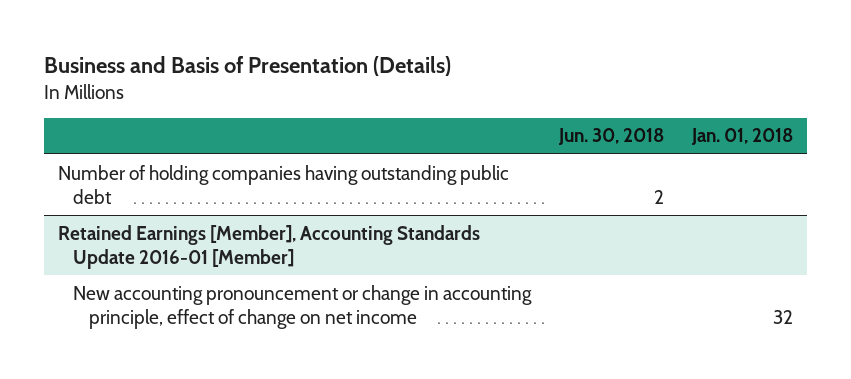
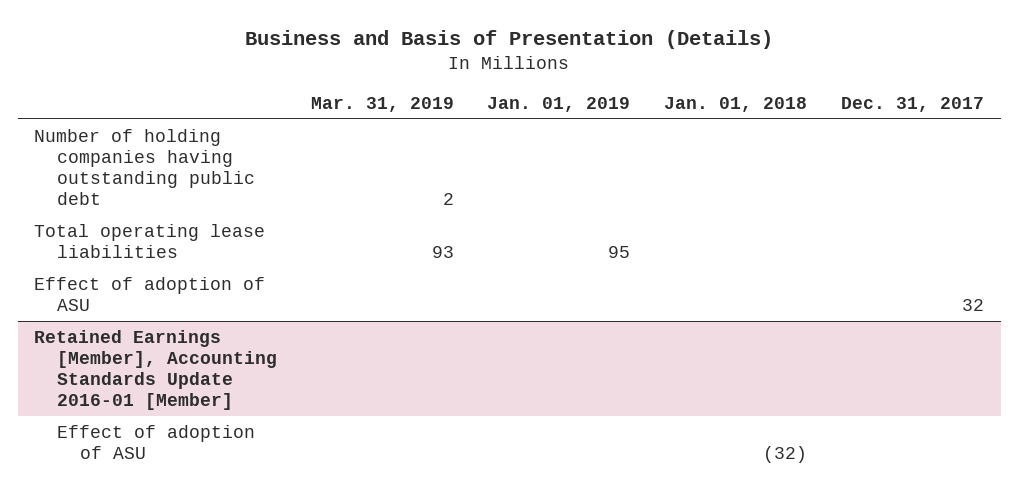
[558,128,665,146] Jun. 30, 2018 -> none
none -> [310,96,454,112] Mar. 31, 2019
none -> [487,96,631,112] Jan. 01, 2019
none -> [840,96,984,112] Dec. 31, 2017
none -> [34,223,266,258] Total operating lease liabilities
none -> [34,276,266,311] Effect of adoption of ASU
[73,284,533,329] New accounting pronouncement or change in accounting principle, effect of change on net income -> none
none -> [57,424,256,459] Effect of adoption of ASU

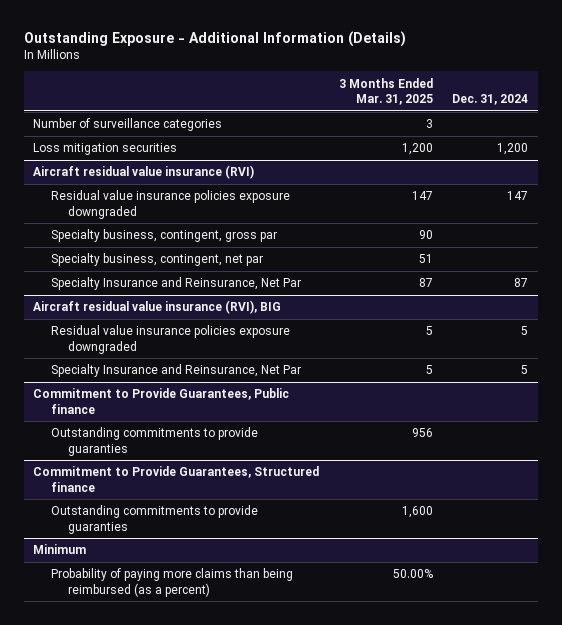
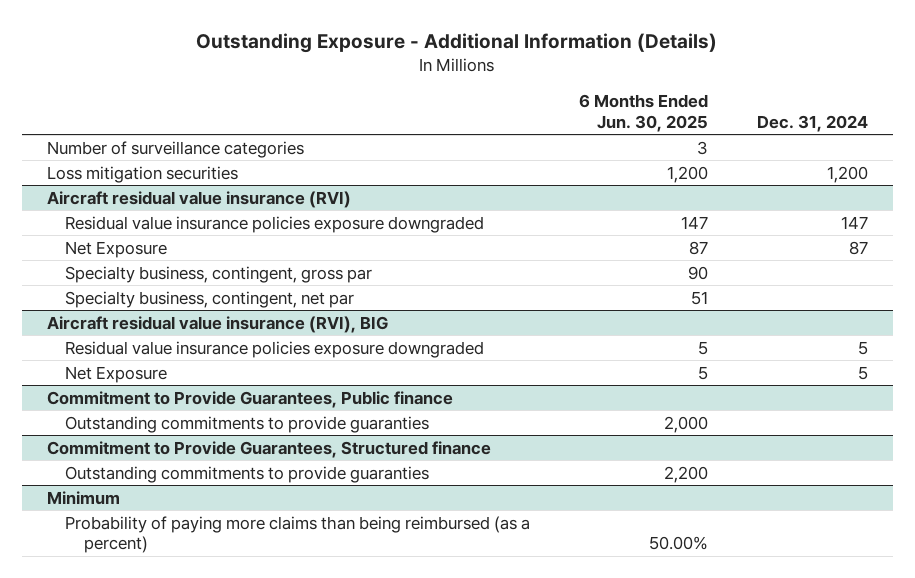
[338,77,433,105] 3 Months Ended Mar. 31, 2025 -> none
none -> [579,93,709,132] 6 Months Ended Jun. 30, 2025
none -> [65,240,168,258] Net Exposure
[50,277,301,291] Specialty Insurance and Reinsurance, Net Par -> none
[50,364,301,378] Specialty Insurance and Reinsurance, Net Par -> [65,365,168,383] Net Exposure

